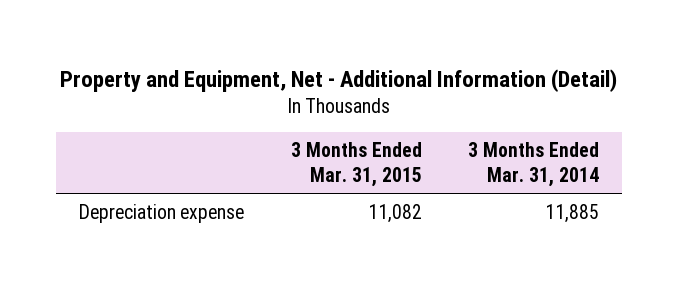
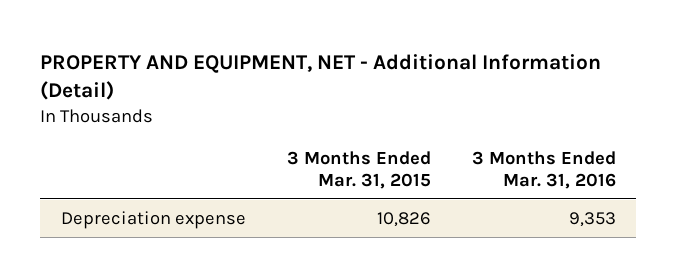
[60,68,618,92] Property and Equipment, Net - Additional Information (Detail) -> [40,53,602,100] PROPERTY AND EQUIPMENT, NET - Additional Information (Detail)
[467,141,599,188] 3 Months Ended Mar. 31, 2014 -> none
none -> [471,150,616,190] 3 Months Ended Mar. 31, 2016
[367,203,422,223] 11,082 -> [376,212,431,228] 10,826

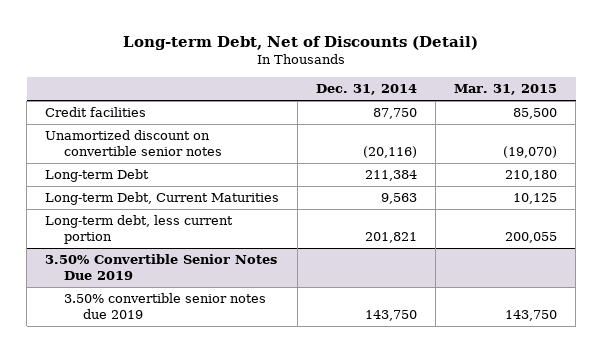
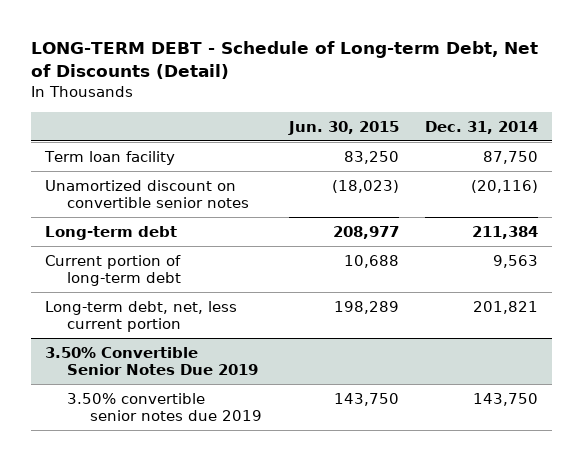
[123,35,479,50] Long-term Debt, Net of Discounts (Detail) -> [31,41,539,80] LONG-TERM DEBT - Schedule of Long-term Debt, Net of Discounts (Detail)
[454,84,558,96] Mar. 31, 2015 -> none
none -> [287,120,399,135] Jun. 30, 2015
[45,107,147,118] Credit facilities -> [43,150,175,165] Term loan facility
[45,169,150,183] Long-term Debt -> [44,225,177,240] Long-term debt
[45,192,280,206] Long-term Debt, Current Maturities -> [44,254,182,287] Current portion of long-term debt
[45,215,234,244] Long-term debt, less current portion -> [44,300,237,333] Long-term debt, net, less current portion

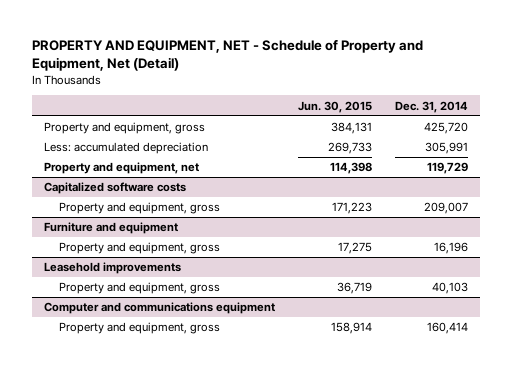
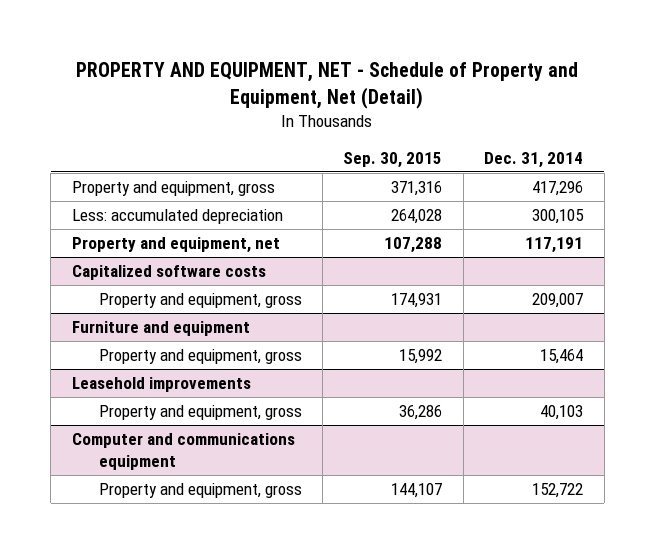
[297,100,372,113] Jun. 30, 2015 -> none
none -> [343,151,443,168] Sep. 30, 2015
[424,122,469,135] 425,720 -> [532,181,584,197] 417,296
[425,142,469,155] 305,991 -> [532,209,585,225] 300,105
[427,162,469,175] 119,729 -> [525,237,584,254] 117,191
[434,242,469,255] 16,196 -> [540,349,584,365] 15,464
[427,322,469,335] 160,414 -> [532,483,584,499] 152,722

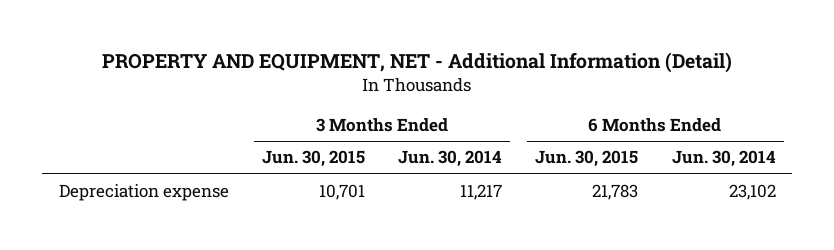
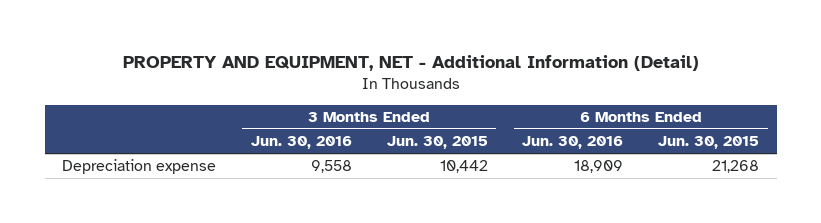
[398,150,503,168] Jun. 30, 2014 -> none
[671,150,776,168] Jun. 30, 2014 -> none
none -> [250,136,352,150] Jun. 30, 2016
none -> [522,136,624,150] Jun. 30, 2016
[318,184,365,201] 10,701 -> [439,160,488,174] 10,442
[592,184,639,201] 21,783 -> [712,160,760,174] 21,268

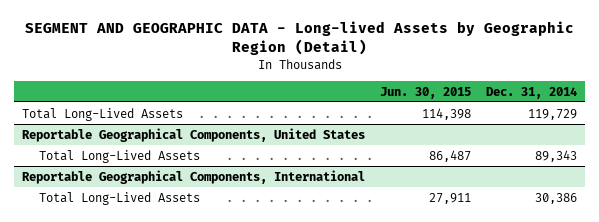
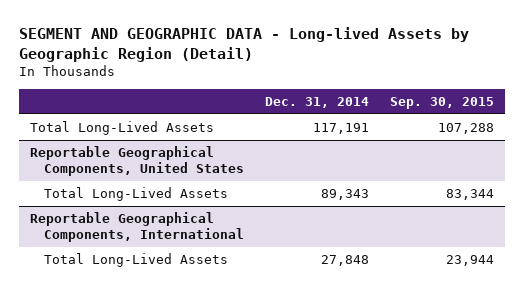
[380,86,472,99] Jun. 30, 2015 -> none
none -> [390,96,495,109] Sep. 30, 2015
[528,108,578,120] 119,729 -> [312,123,369,135] 117,191
[535,192,578,204] 30,386 -> [320,255,369,267] 27,848

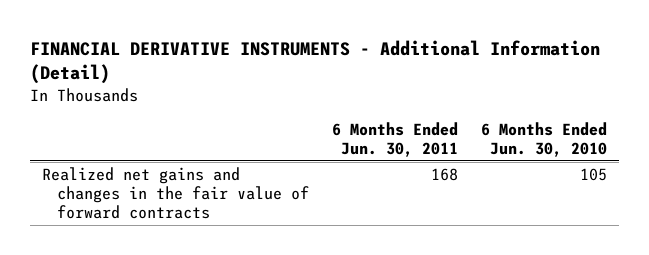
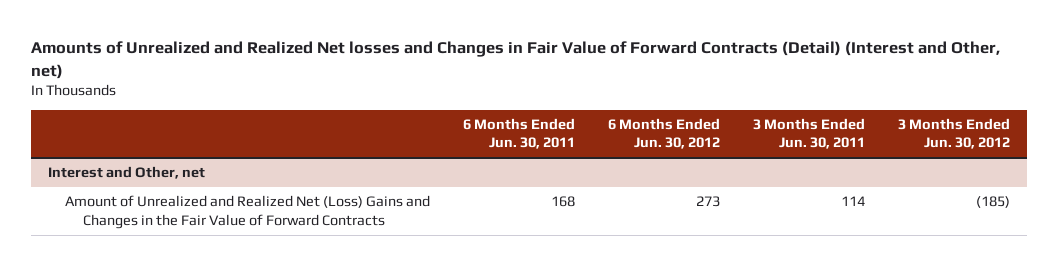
[30,39,601,85] FINANCIAL DERIVATIVE INSTRUMENTS - Additional Information (Detail) -> [31,41,1001,79] Amounts of Unrealized and Realized Net losses and Changes in Fair Value of Forward Contracts (Detail) (Interest and Other, net)
[481,121,608,157] 6 Months Ended Jun. 30, 2010 -> none
none -> [608,117,721,150] 6 Months Ended Jun. 30, 2012
none -> [753,117,866,150] 3 Months Ended Jun. 30, 2011
none -> [898,117,1011,150] 3 Months Ended Jun. 30, 2012
none -> [47,166,205,180] Interest and Other, net
[41,167,310,220] Realized net gains and changes in the fair value of forward contracts -> [65,195,431,229] Amount of Unrealized and Realized Net (Loss) Gains and Changes in the Fair Value of Forward Contracts

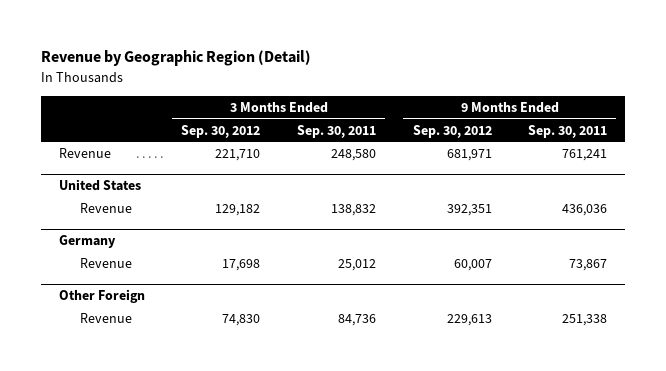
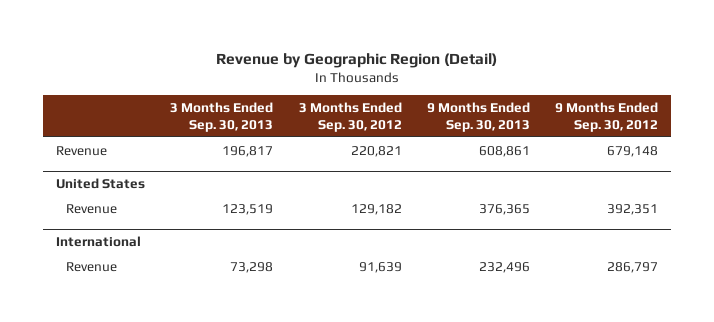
[296,124,376,138] Sep. 30, 2011 -> none
[528,124,608,138] Sep. 30, 2011 -> none
none -> [170,101,274,132] 3 Months Ended Sep. 30, 2013
none -> [427,101,531,132] 9 Months Ended Sep. 30, 2013
[215,149,261,162] 221,710 -> [350,145,402,157] 220,821
[446,149,492,162] 681,971 -> [607,145,659,157] 679,148
[58,235,116,249] Germany -> none
[58,289,145,304] Other Foreign -> none
[79,313,132,324] Revenue -> none
none -> [55,236,141,248] International
[222,259,261,272] 17,698 -> [358,261,402,273] 91,639
[453,259,492,272] 60,007 -> [607,261,659,273] 286,797

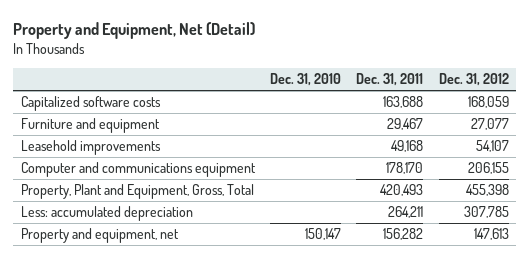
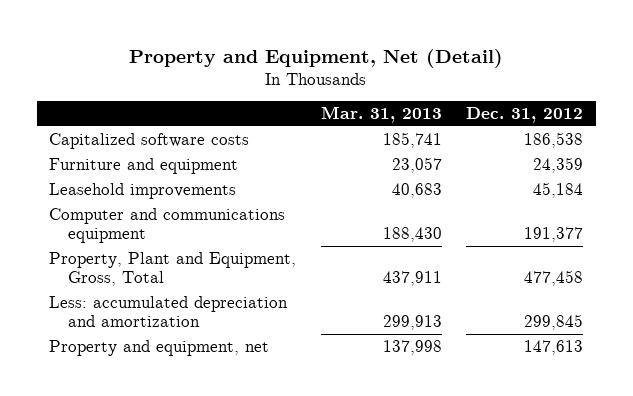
[269,73,341,87] Dec. 31, 2010 -> none
[356,73,424,87] Dec. 31, 2011 -> none
none -> [320,106,442,124] Mar. 31, 2013
[467,96,509,109] 168,059 -> [524,131,584,148] 186,538
[470,118,509,131] 27,077 -> [533,156,584,173] 24,359
[475,140,509,153] 54,107 -> [533,181,584,198] 45,184
[467,162,509,175] 206,155 -> [524,227,584,243] 191,377
[465,184,509,197] 455,398 -> [524,270,584,287] 477,458
[20,206,193,222] Less: accumulated depreciation -> [49,295,289,328] Less: accumulated depreciation and amortization
[463,206,509,219] 307,785 -> [524,314,584,331] 299,845

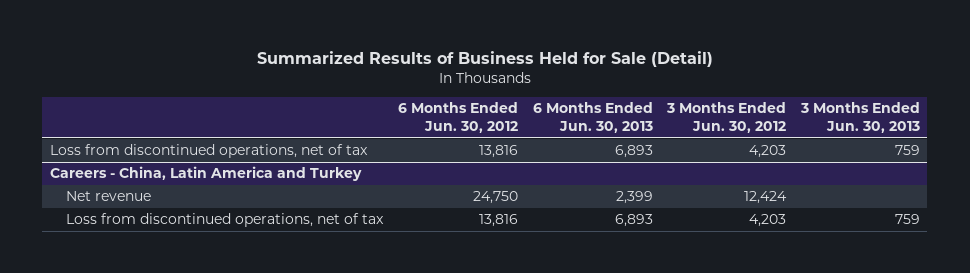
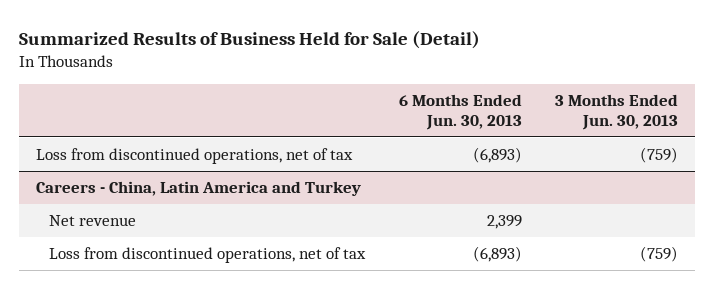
[397,102,518,134] 6 Months Ended Jun. 30, 2012 -> none
[666,102,787,134] 3 Months Ended Jun. 30, 2012 -> none
[614,145,653,159] 6,893 -> [472,146,522,163] (6,893)
[895,145,921,156] 759 -> [640,146,679,163] (759)
[614,214,653,228] 6,893 -> [472,245,522,262] (6,893)
[895,214,921,225] 759 -> [640,245,679,262] (759)

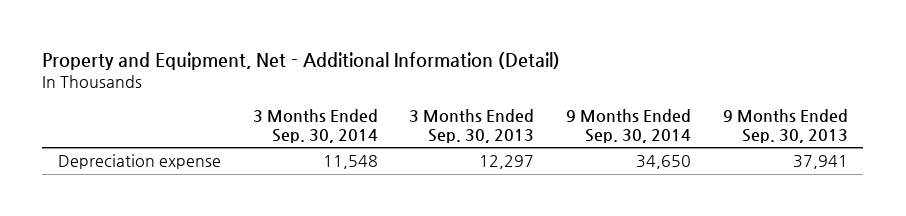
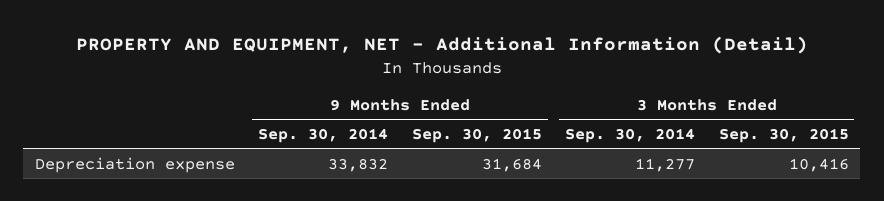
[42,52,561,71] Property and Equipment, Net - Additional Information (Detail) -> [75,35,808,54] PROPERTY AND EQUIPMENT, NET - Additional Information (Detail)
[409,108,535,143] 3 Months Ended Sep. 30, 2013 -> none
[722,108,848,143] 9 Months Ended Sep. 30, 2013 -> none
none -> [411,127,542,143] Sep. 30, 2015
none -> [718,127,849,143] Sep. 30, 2015
[322,155,378,170] 11,548 -> [635,157,696,172] 11,277
[636,155,692,170] 34,650 -> [328,157,389,172] 33,832

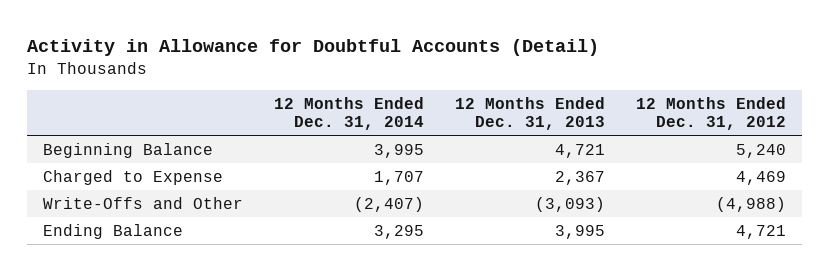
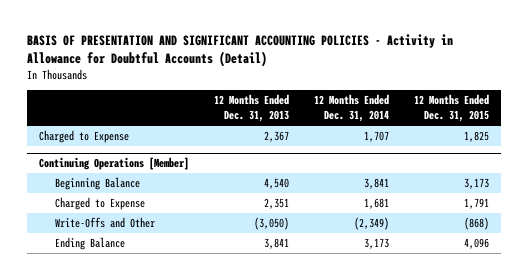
[27,39,600,57] Activity in Allowance for Doubtful Accounts (Detail) -> [26,33,453,67] BASIS OF PRESENTATION AND SIGNIFICANT ACCOUNTING POLICIES - Activity in Allowance for Doubtful Accounts (Detail)
[636,96,787,131] 12 Months Ended Dec. 31, 2012 -> none
none -> [414,94,490,123] 12 Months Ended Dec. 31, 2015
[42,142,213,158] Beginning Balance -> none
none -> [39,157,190,171] Continuing Operations [Member]
none -> [55,177,141,191] Beginning Balance
none -> [55,197,146,211] Charged to Expense
[353,196,424,212] (2,407) -> [354,217,390,231] (2,349)
[535,196,606,212] (3,093) -> [254,217,290,231] (3,050)
[373,224,424,239] 3,295 -> [364,238,390,250] 3,173
[555,224,606,239] 3,995 -> [264,238,290,250] 3,841

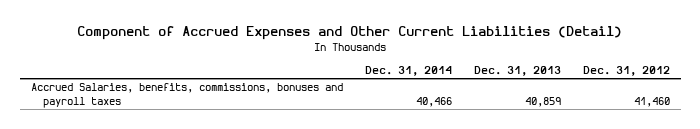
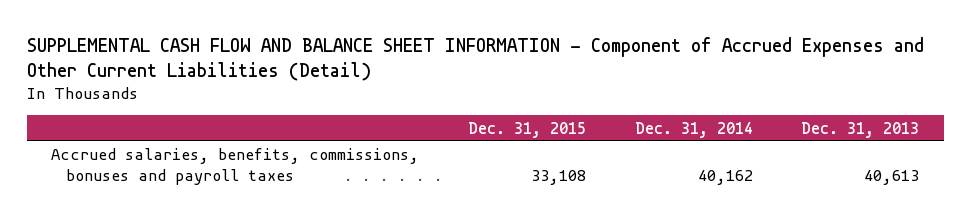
[77,26,623,41] Component of Accrued Expenses and Other Current Liabilities (Detail) -> [26,36,924,82] SUPPLEMENTAL CASH FLOW AND BALANCE SHEET INFORMATION - Component of Accrued Expenses and Other Current Liabilities (Detail)
[582,65,670,76] Dec. 31, 2012 -> none
none -> [467,121,586,138] Dec. 31, 2015
[30,83,343,108] Accrued Salaries, benefits, commissions, bonuses and payroll taxes -> [50,148,419,185] Accrued salaries, benefits, commissions, bonuses and payroll taxes
[415,96,452,107] 40,466 -> [697,169,753,185] 40,162
[524,96,561,107] 40,859 -> [864,169,920,185] 40,613

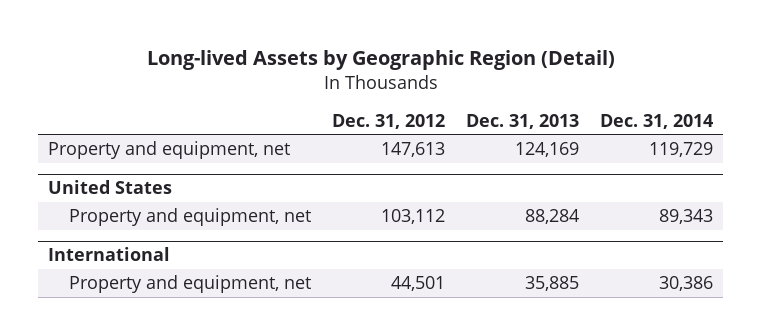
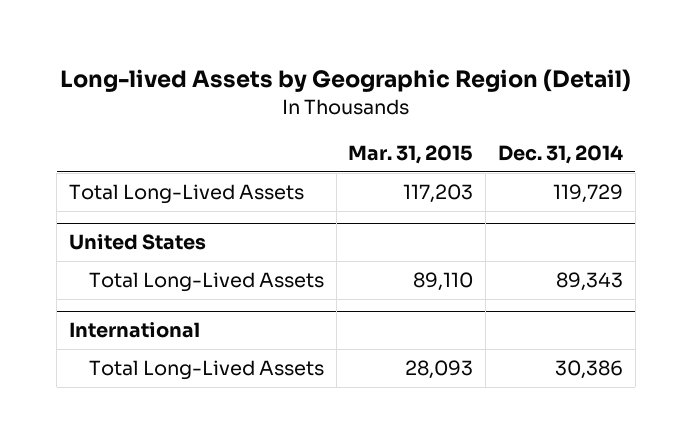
[332,113,446,129] Dec. 31, 2012 -> none
[466,113,580,129] Dec. 31, 2013 -> none
none -> [348,144,474,164] Mar. 31, 2015
[48,141,291,160] Property and equipment, net -> [68,184,304,205] Total Long-Lived Assets
[69,208,312,227] Property and equipment, net -> [88,272,324,293] Total Long-Lived Assets
[69,275,312,294] Property and equipment, net -> [88,360,324,381] Total Long-Lived Assets

